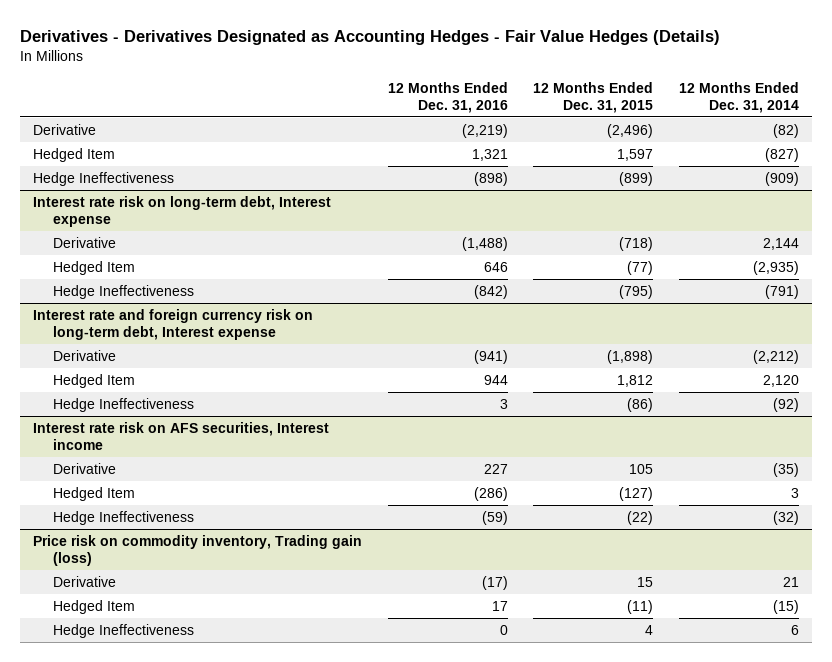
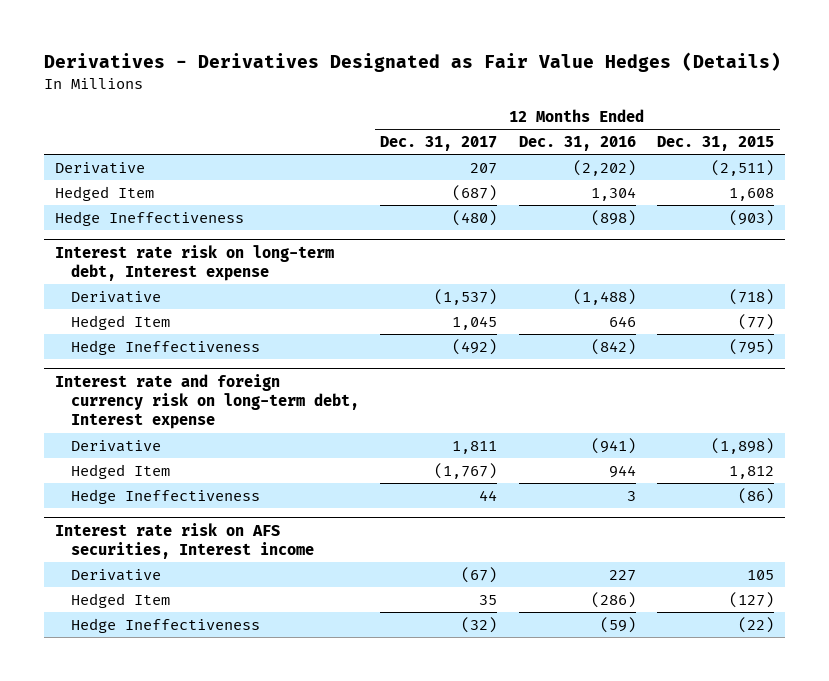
[20,30,721,46] Derivatives - Derivatives Designated as Accounting Hedges - Fair Value Hedges (Details) -> [44,52,782,73] Derivatives - Derivatives Designated as Fair Value Hedges (Details)
[678,81,799,113] 12 Months Ended Dec. 31, 2014 -> none
none -> [380,136,498,152] Dec. 31, 2017
[461,123,508,138] (2,219) -> [572,159,636,176] (2,202)
[607,123,654,138] (2,496) -> [711,159,775,176] (2,511)
[471,148,508,161] 1,321 -> [590,186,636,201] 1,304
[617,148,654,161] 1,597 -> [729,187,775,201] 1,608
[619,171,654,186] (899) -> [729,209,775,226] (903)
[32,534,362,567] Price risk on commodity inventory, Trading gain (loss) -> none
[53,575,117,587] Derivative -> none
[53,599,136,614] Hedged Item -> none
[53,623,195,638] Hedge Ineffectiveness -> none

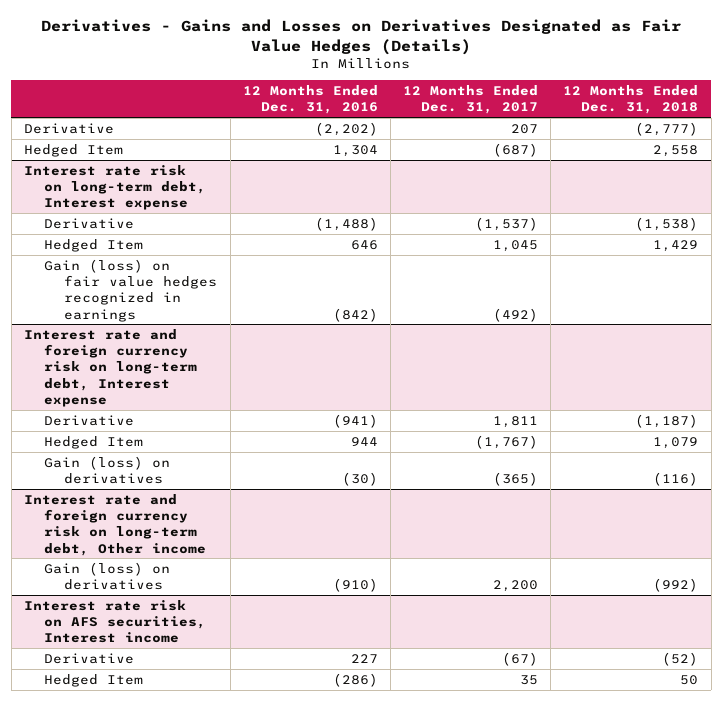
[44,52,782,73] Derivatives - Derivatives Designated as Fair Value Hedges (Details) -> [41,18,682,55] Derivatives - Gains and Losses on Derivatives Designated as Fair Value Hedges (Details)
[657,136,775,152] Dec. 31, 2015 -> none
none -> [563,85,699,115] 12 Months Ended Dec. 31, 2018
[55,210,245,226] Hedge Ineffectiveness -> none
[70,339,260,355] Hedge Ineffectiveness -> [44,258,218,322] Gain (loss) on fair value hedges recognized in earnings
[70,488,260,504] Hedge Ineffectiveness -> none
none -> [44,455,171,485] Gain (loss) on derivatives
none -> [23,493,207,556] Interest rate and foreign currency risk on long-term debt, Other income
none -> [44,561,171,591] Gain (loss) on derivatives
[70,617,260,633] Hedge Ineffectiveness -> none

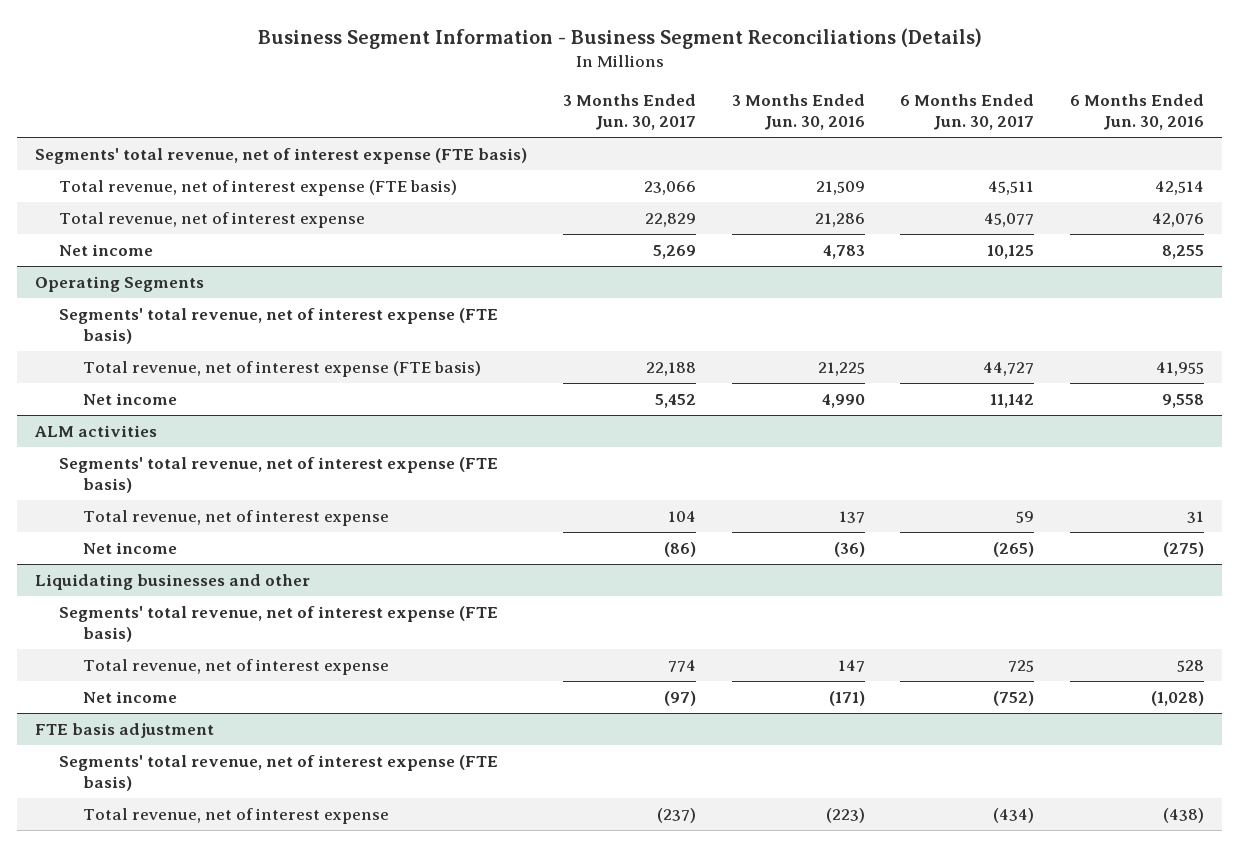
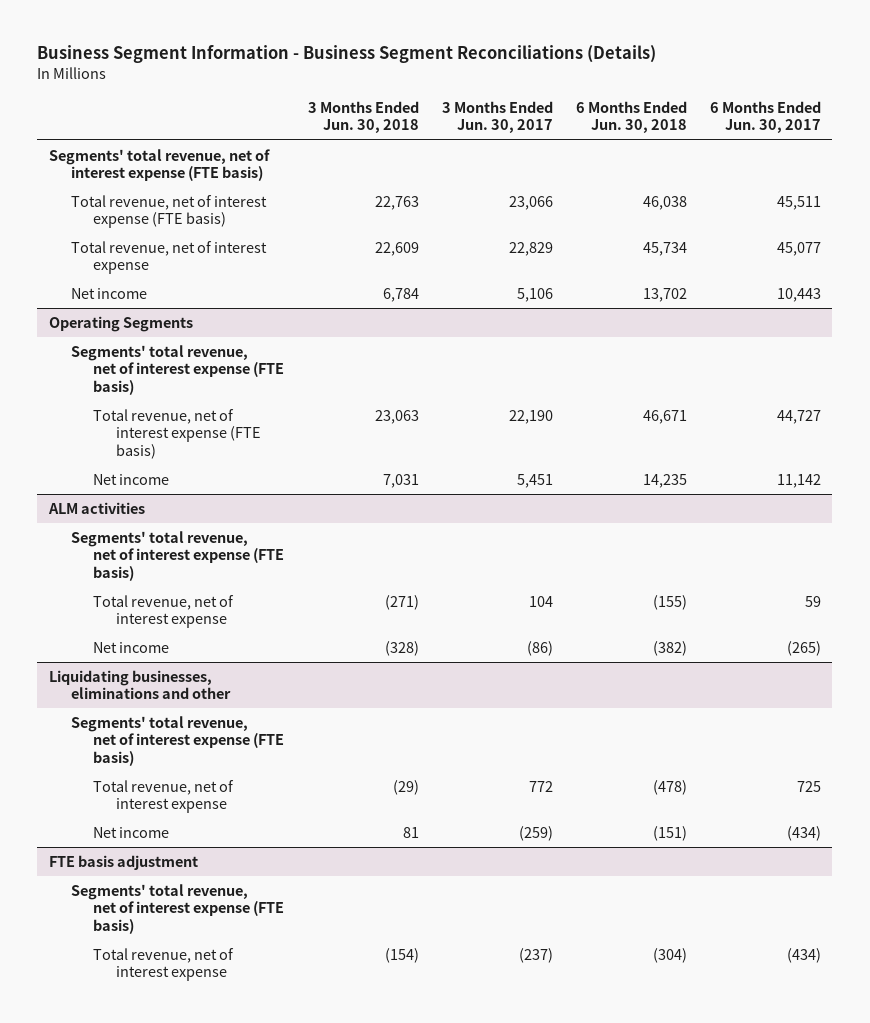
[731,94,865,131] 3 Months Ended Jun. 30, 2016 -> none
[1069,94,1204,131] 6 Months Ended Jun. 30, 2016 -> none
none -> [307,100,419,134] 3 Months Ended Jun. 30, 2018
none -> [575,100,687,134] 6 Months Ended Jun. 30, 2018
[652,244,696,259] 5,269 -> [516,287,553,302] 5,106
[987,244,1035,259] 10,125 -> [776,287,821,302] 10,443
[645,361,696,376] 22,188 -> [508,409,553,424] 22,190
[654,393,696,408] 5,452 -> [516,473,553,488] 5,451
[35,573,311,590] Liquidating businesses and other -> [48,669,232,700] Liquidating businesses, eliminations and other
[667,659,696,672] 774 -> [528,780,553,792] 772
[663,690,696,706] (97) -> [518,825,553,841] (259)
[993,690,1035,706] (752) -> [786,825,821,841] (434)

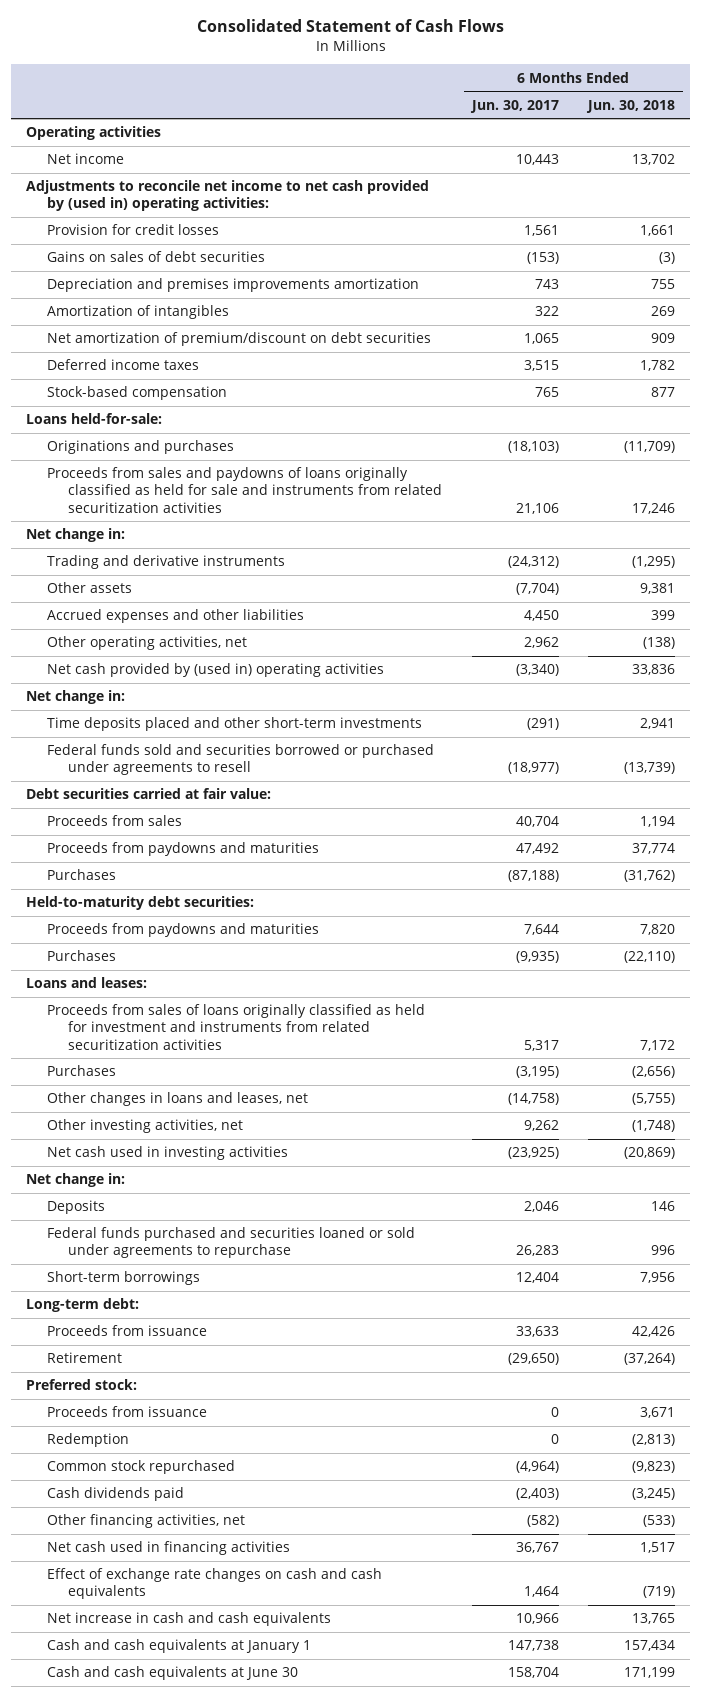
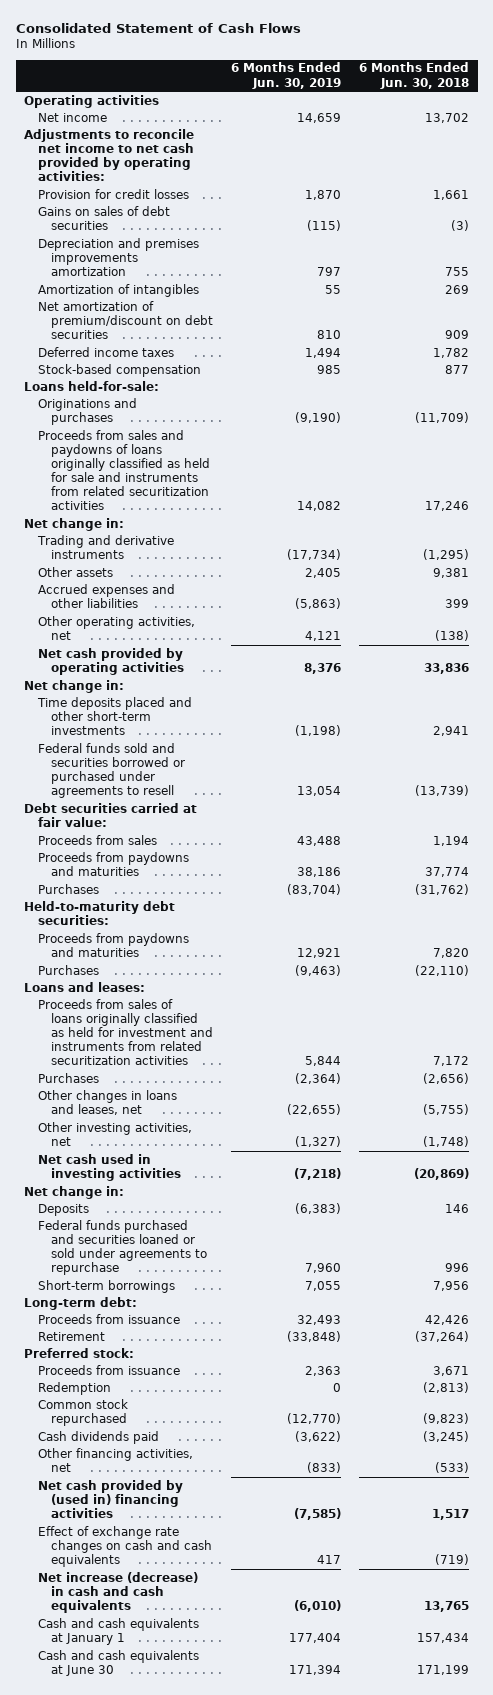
[469,99,559,113] Jun. 30, 2017 -> none
none -> [230,62,341,89] 6 Months Ended Jun. 30, 2019
[25,180,429,212] Adjustments to reconcile net income to net cash provided by (used in) operating activities: -> [24,128,195,182] Adjustments to reconcile net income to net cash provided by operating activities:
[46,663,384,678] Net cash provided by (used in) operating activities -> [37,647,185,675] Net cash provided by operating activities
[46,1541,290,1556] Net cash used in financing activities -> [37,1479,183,1519] Net cash provided by (used in) financing activities
[46,1612,331,1627] Net increase in cash and cash equivalents -> [37,1571,198,1614] Net increase (decrease) in cash and cash equivalents

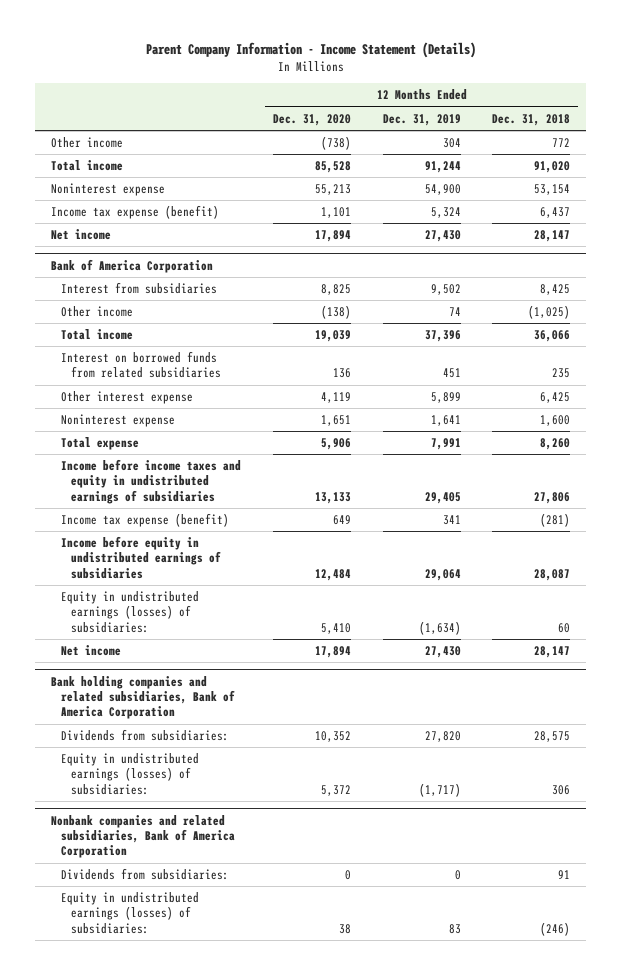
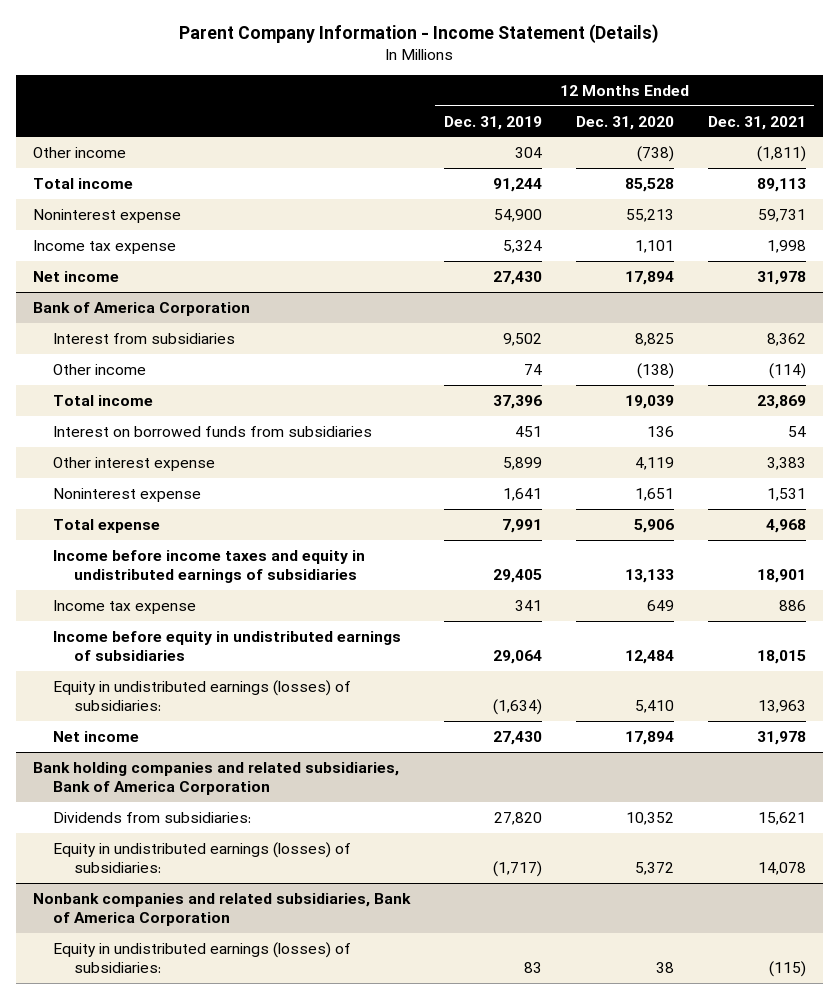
[492,113,571,126] Dec. 31, 2018 -> none
none -> [707,115,806,130] Dec. 31, 2021
[51,205,220,220] Income tax expense (benefit) -> [32,239,176,254] Income tax expense
[61,351,222,379] Interest on borrowed funds from related subsidiaries -> [53,425,373,437] Interest on borrowed funds from subsidiaries
[61,513,230,528] Income tax expense (benefit) -> [53,599,197,614] Income tax expense
[61,868,230,881] Dividends from subsidiaries: -> none

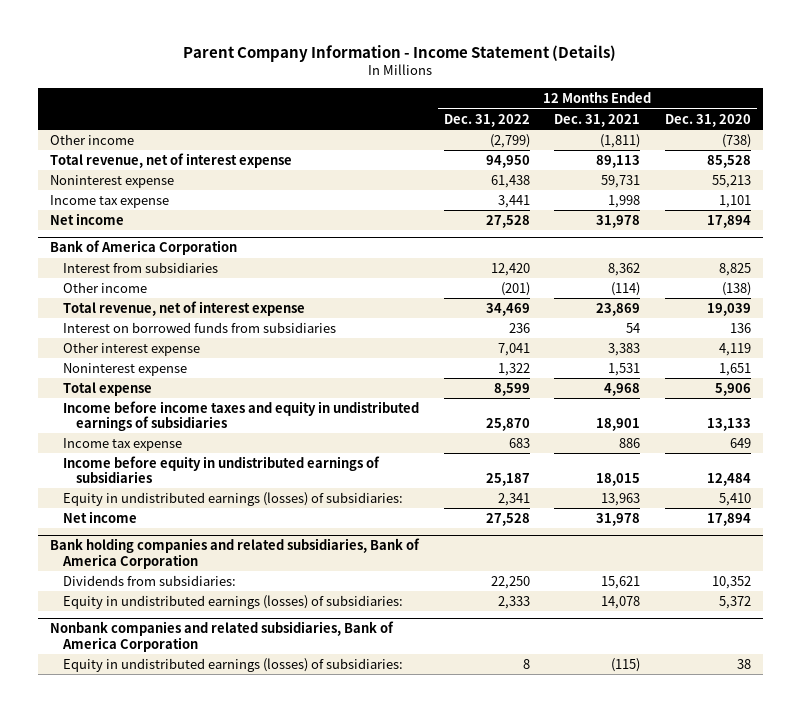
[443,115,542,130] Dec. 31, 2019 -> none
none -> [443,113,530,127] Dec. 31, 2022
[32,177,133,189] Total income -> [50,152,293,168] Total revenue, net of interest expense
[53,394,154,406] Total income -> [62,300,305,316] Total revenue, net of interest expense

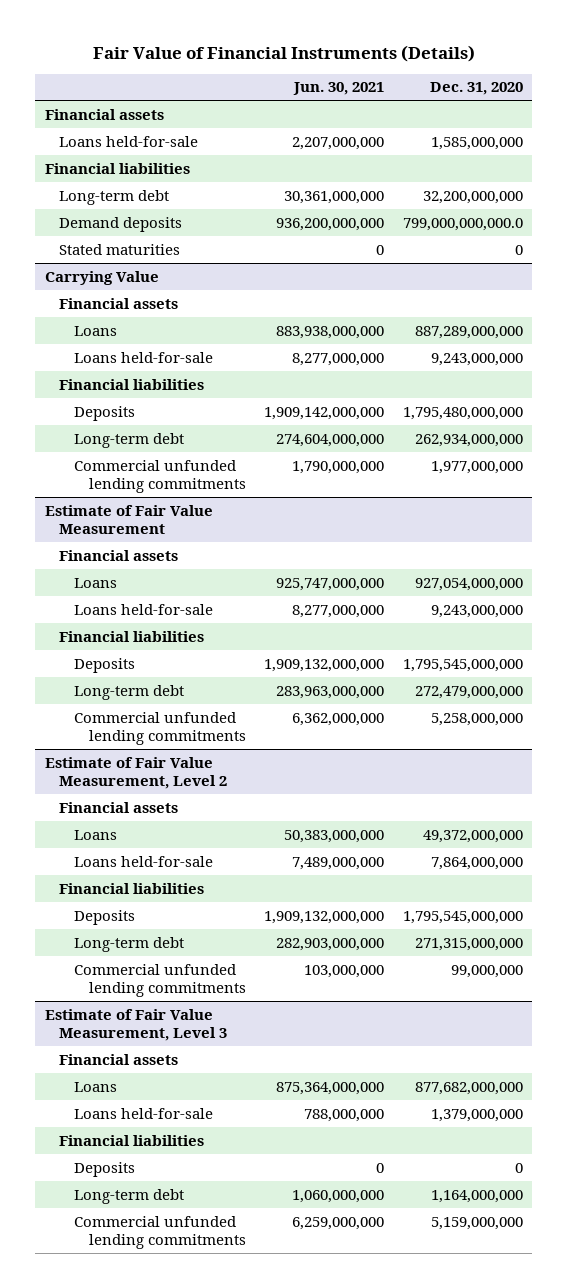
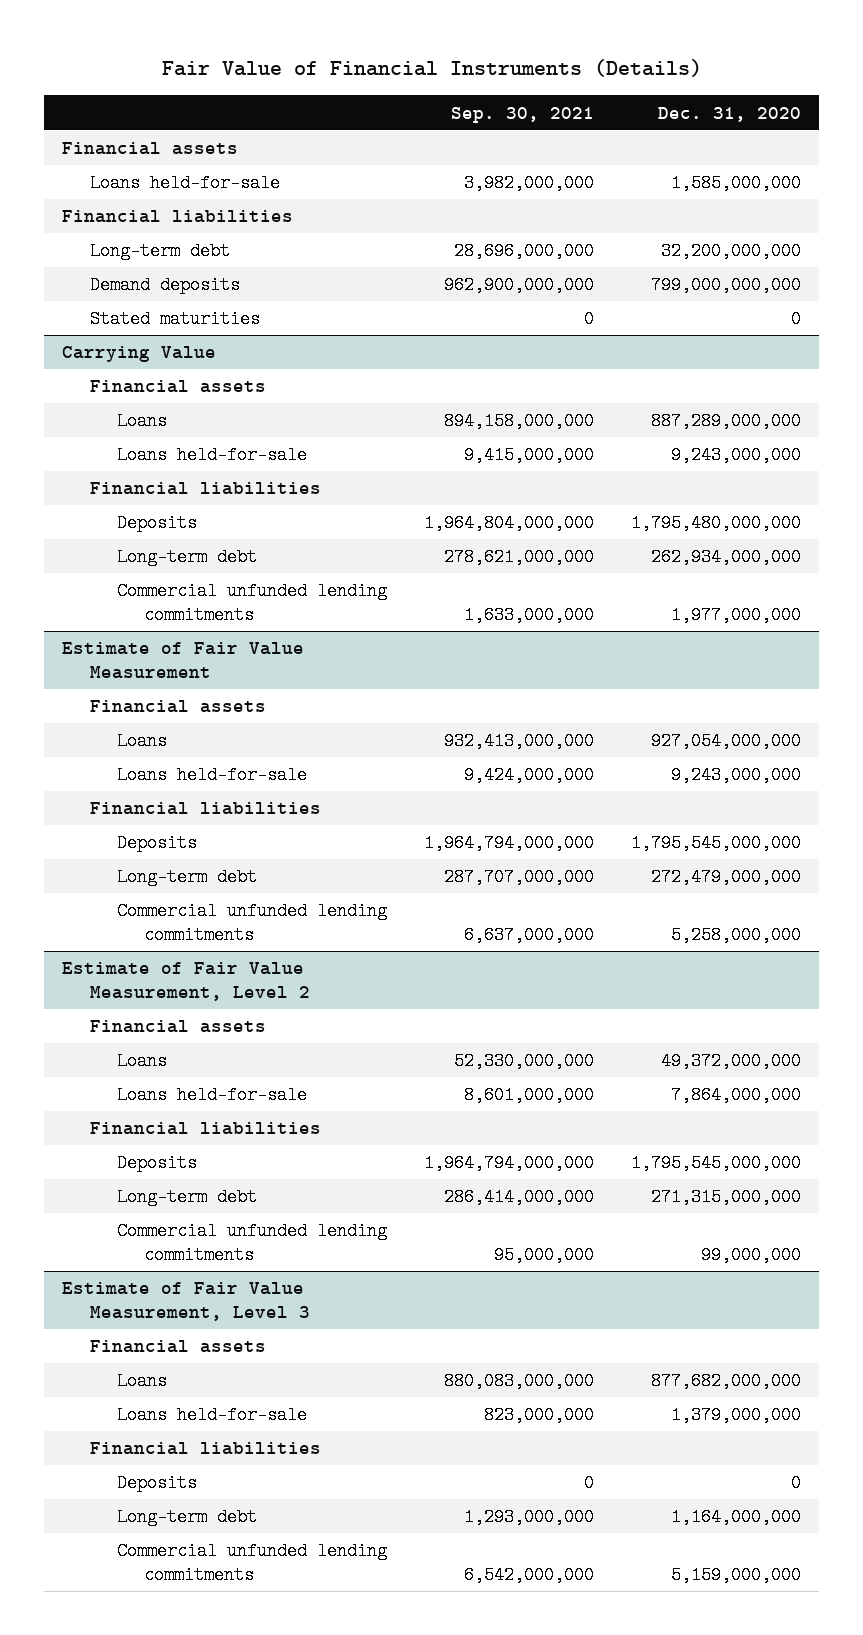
[293,82,385,96] Jun. 30, 2021 -> none
none -> [450,106,594,123] Sep. 30, 2021
[402,217,523,231] 799,000,000,000.0 -> [650,276,801,295] 799,000,000,000

